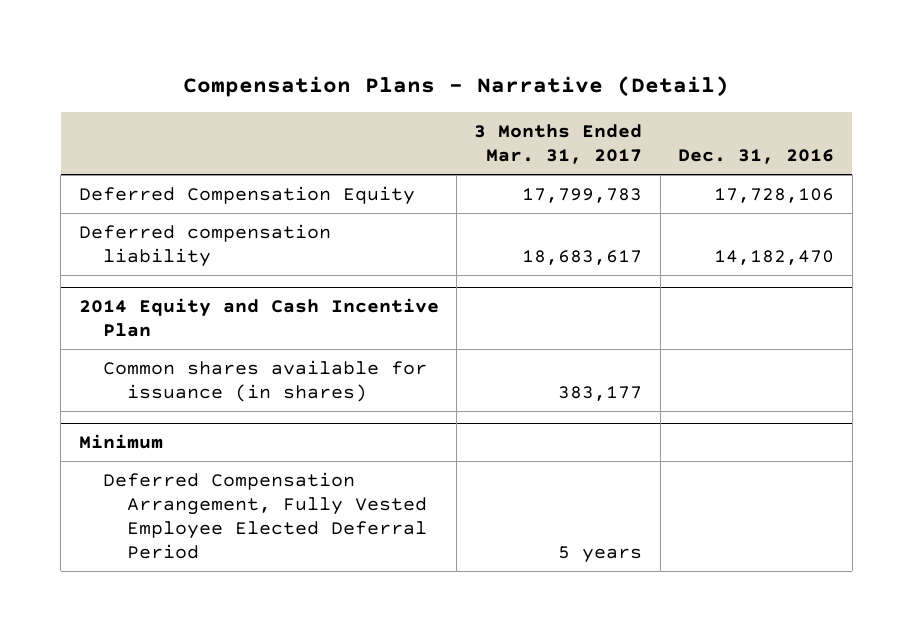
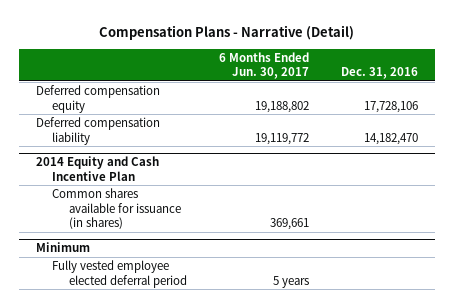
[474,124,643,165] 3 Months Ended Mar. 31, 2017 -> none
none -> [219,51,310,80] 6 Months Ended Jun. 30, 2017
[78,185,415,205] Deferred Compensation Equity -> [35,85,160,113] Deferred compensation equity
[103,471,428,559] Deferred Compensation Arrangement, Fully Vested Employee Elected Deferral Period -> [52,260,187,288] Fully vested employee elected deferral period

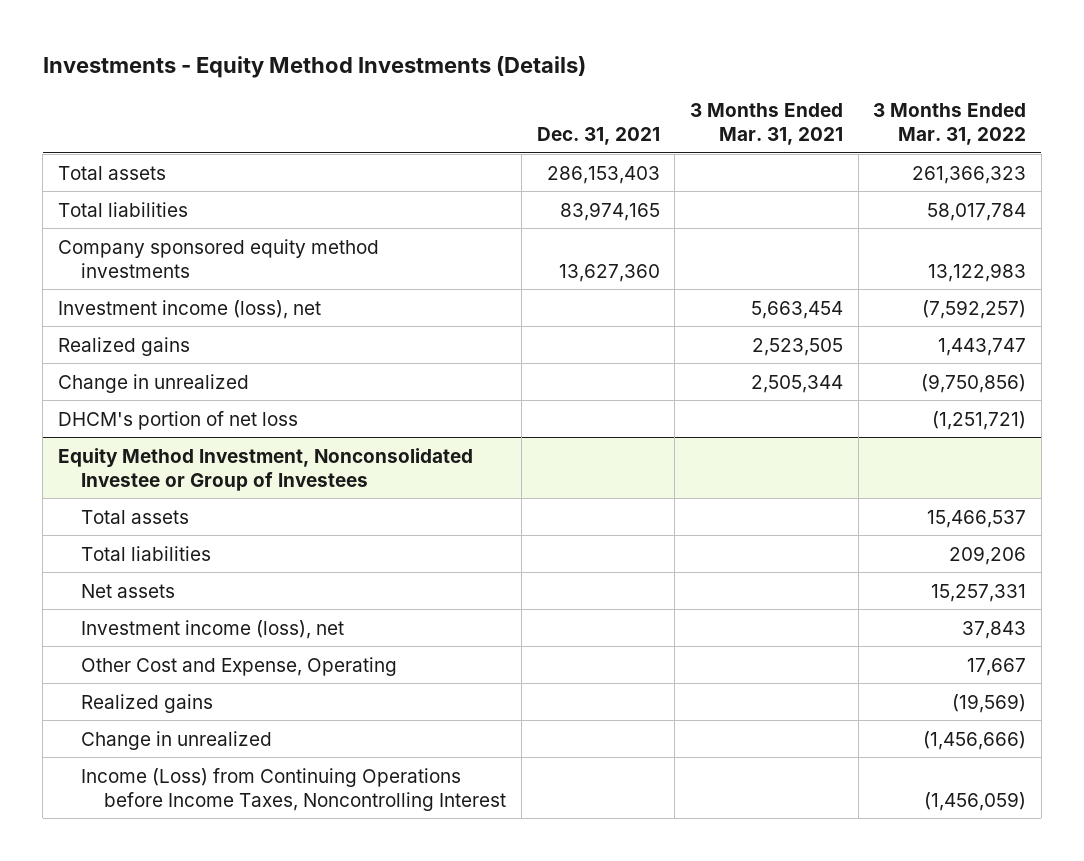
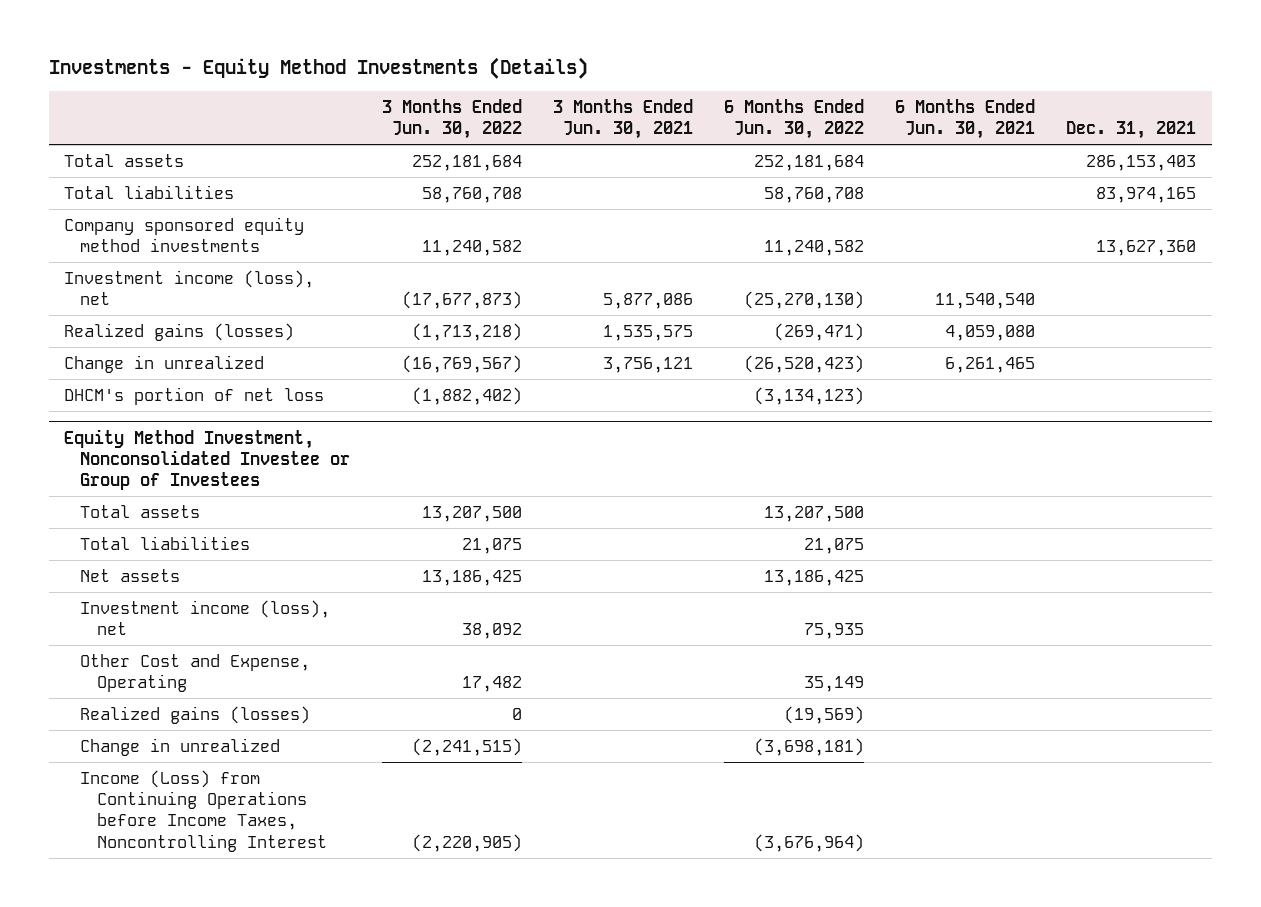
[689,103,843,146] 3 Months Ended Mar. 31, 2021 -> none
[873,103,1027,146] 3 Months Ended Mar. 31, 2022 -> none
none -> [381,98,522,140] 3 Months Ended Jun. 30, 2022
none -> [552,98,693,140] 3 Months Ended Jun. 30, 2021
none -> [724,98,865,140] 6 Months Ended Jun. 30, 2022
none -> [895,98,1036,140] 6 Months Ended Jun. 30, 2021
[57,336,190,356] Realized gains -> [64,322,295,341] Realized gains (losses)
[81,693,214,713] Realized gains -> [80,705,311,724] Realized gains (losses)

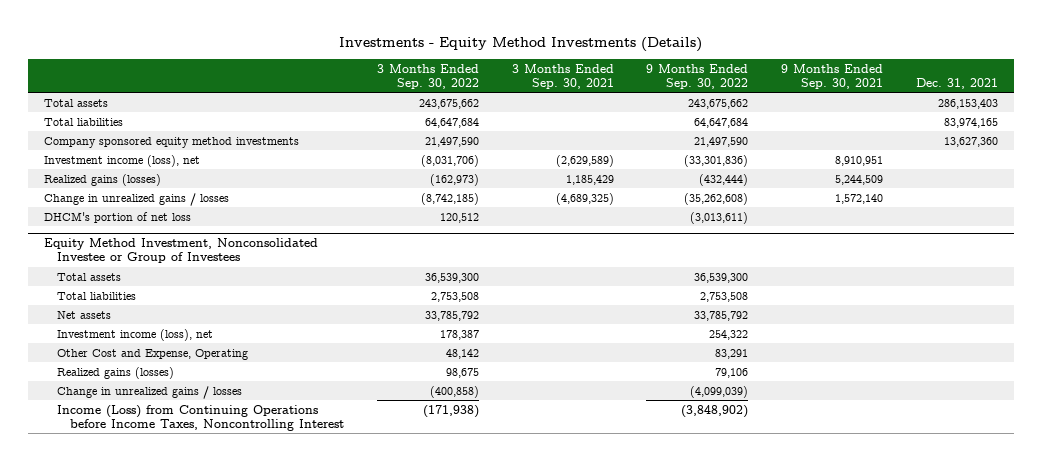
[381,98,522,140] 3 Months Ended Jun. 30, 2022 -> none
[552,98,693,140] 3 Months Ended Jun. 30, 2021 -> none
[724,98,865,140] 6 Months Ended Jun. 30, 2022 -> none
[895,98,1036,140] 6 Months Ended Jun. 30, 2021 -> none
none -> [376,63,479,90] 3 Months Ended Sep. 30, 2022
none -> [511,63,614,90] 3 Months Ended Sep. 30, 2021
none -> [646,63,749,90] 9 Months Ended Sep. 30, 2022
none -> [780,63,883,90] 9 Months Ended Sep. 30, 2021
[64,354,265,373] Change in unrealized -> [44,192,230,206] Change in unrealized gains / losses
[80,737,281,756] Change in unrealized -> [57,385,243,399] Change in unrealized gains / losses

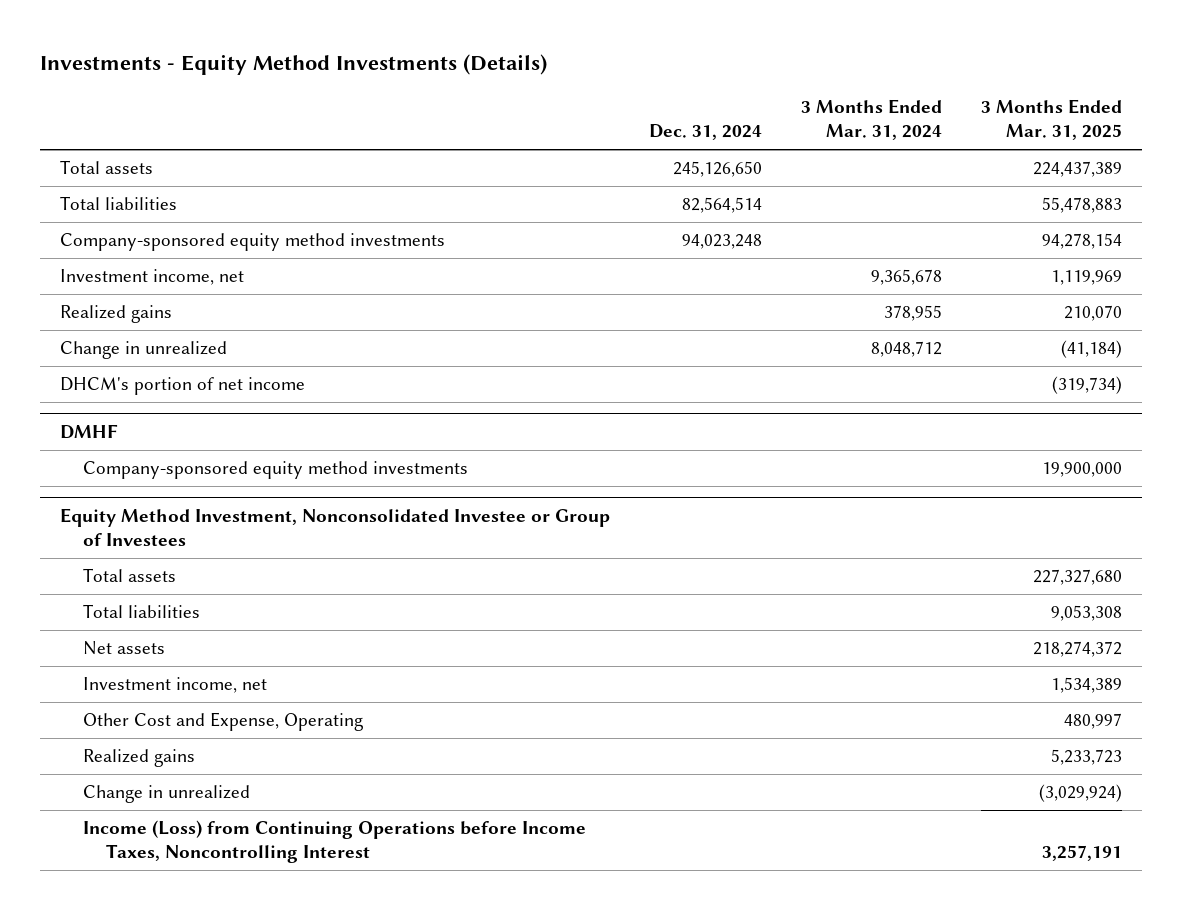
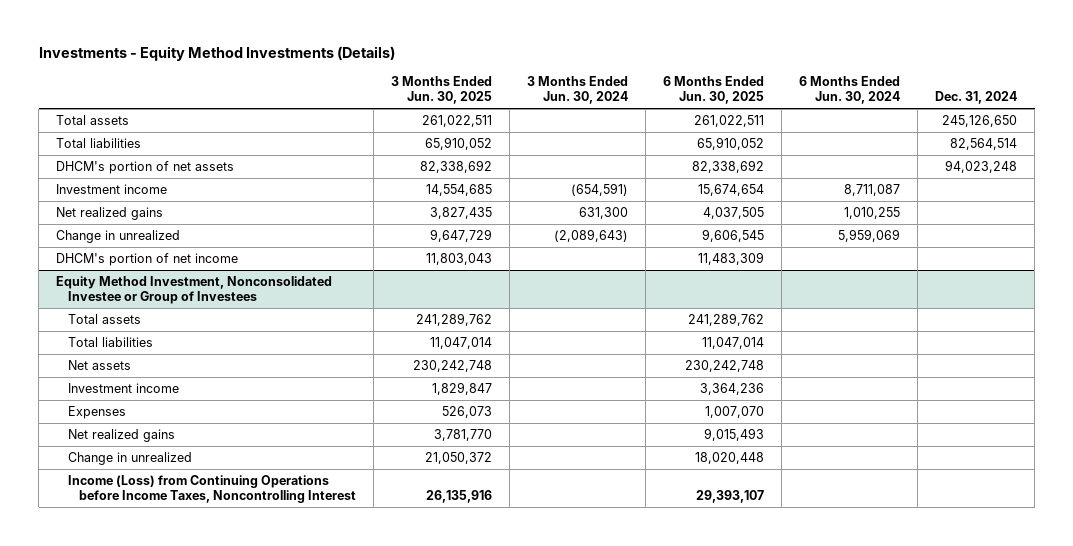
[801,99,943,141] 3 Months Ended Mar. 31, 2024 -> none
[981,99,1123,141] 3 Months Ended Mar. 31, 2025 -> none
none -> [391,76,493,105] 3 Months Ended Jun. 30, 2025
none -> [527,76,629,105] 3 Months Ended Jun. 30, 2024
none -> [663,76,765,105] 6 Months Ended Jun. 30, 2025
none -> [799,76,901,105] 6 Months Ended Jun. 30, 2024
[60,233,446,252] Company-sponsored equity method investments -> [56,161,235,175] DHCM's portion of net assets
[60,269,245,286] Investment income, net -> [56,184,168,195] Investment income
[60,305,173,324] Realized gains -> [56,207,164,221] Net realized gains
[60,424,119,440] DMHF -> none
[82,461,468,480] Company-sponsored equity method investments -> none
[82,677,267,694] Investment income, net -> [67,383,179,394] Investment income
[82,712,363,732] Other Cost and Expense, Operating -> [67,406,126,420] Expenses
[82,749,195,768] Realized gains -> [67,429,175,443] Net realized gains

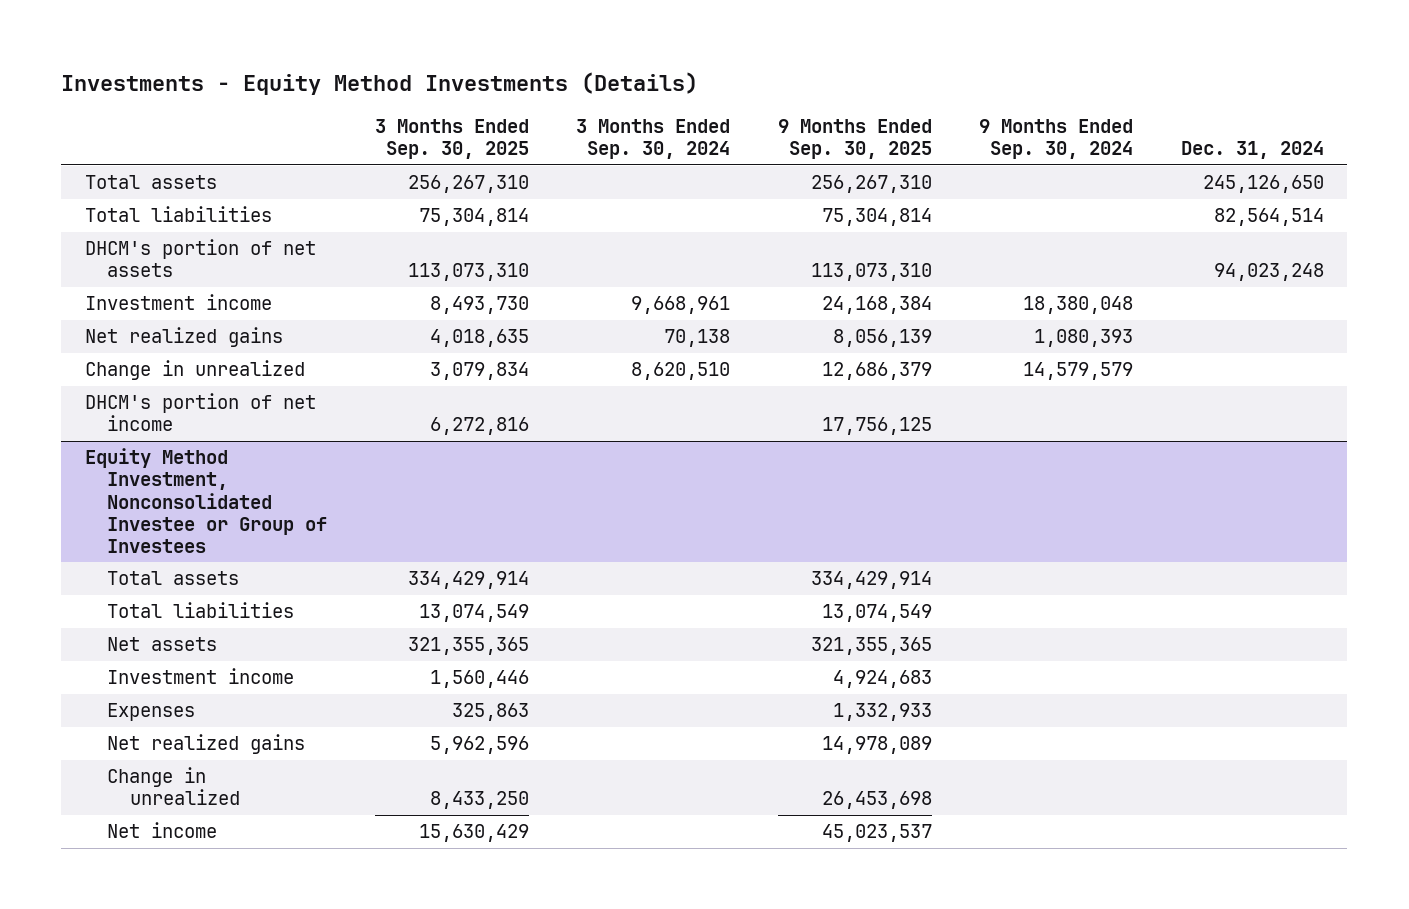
[391,76,493,105] 3 Months Ended Jun. 30, 2025 -> none
[527,76,629,105] 3 Months Ended Jun. 30, 2024 -> none
[663,76,765,105] 6 Months Ended Jun. 30, 2025 -> none
[799,76,901,105] 6 Months Ended Jun. 30, 2024 -> none
none -> [374,118,529,159] 3 Months Ended Sep. 30, 2025
none -> [576,118,731,159] 3 Months Ended Sep. 30, 2024
none -> [777,118,932,159] 9 Months Ended Sep. 30, 2025
none -> [979,118,1134,159] 9 Months Ended Sep. 30, 2024
[67,475,357,504] Income (Loss) from Continuing Operations before Income Taxes, Noncontrolling Interest -> [107,822,218,839] Net income

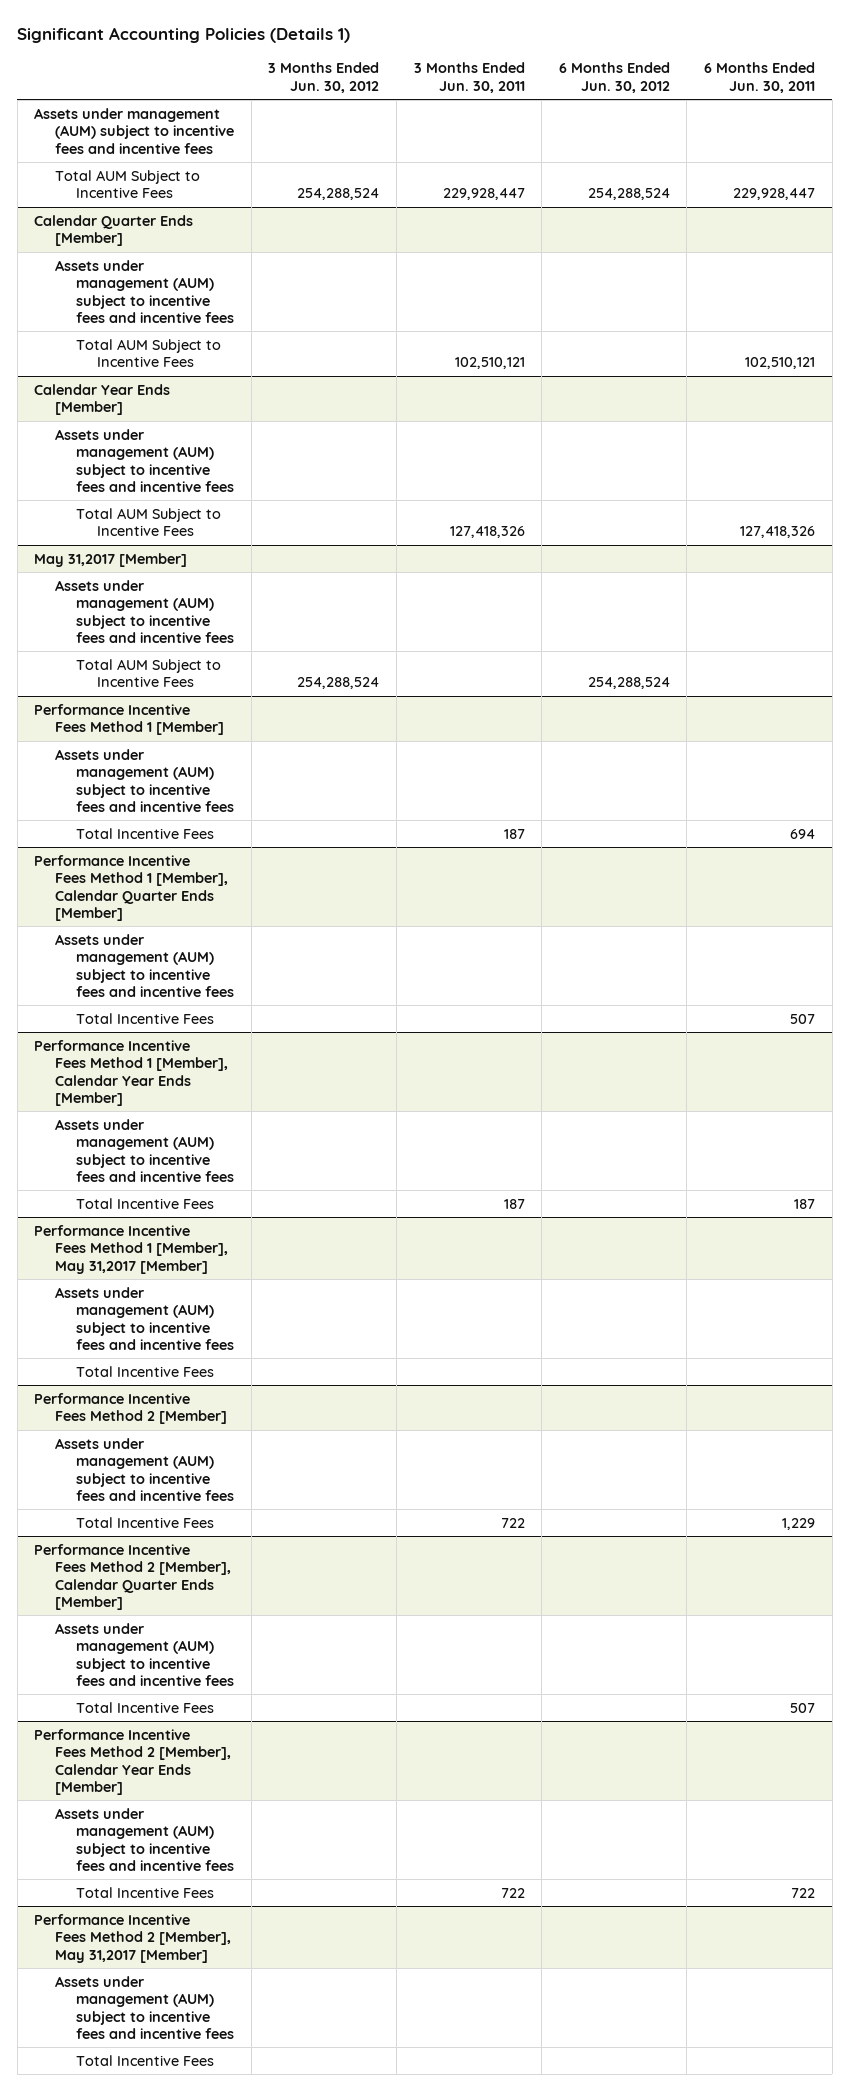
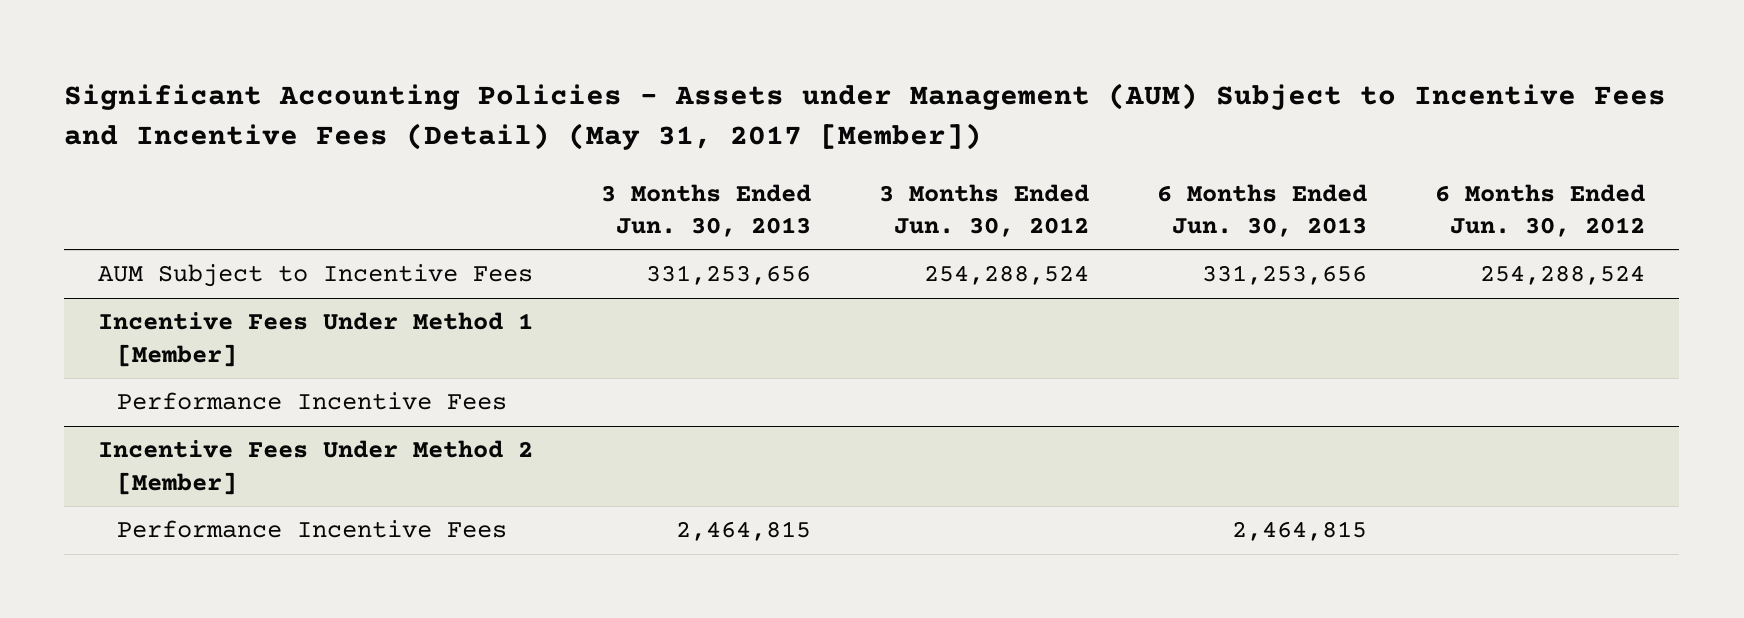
[17,26,351,43] Significant Accounting Policies (Details 1) -> [64,82,1667,150] Significant Accounting Policies - Assets under Management (AUM) Subject to Incentive Fees and Incentive Fees (Detail) (May 31, 2017 [Member])
[413,62,525,93] 3 Months Ended Jun. 30, 2011 -> none
[704,62,816,93] 6 Months Ended Jun. 30, 2011 -> none
none -> [601,183,812,237] 3 Months Ended Jun. 30, 2013
none -> [1157,183,1368,237] 6 Months Ended Jun. 30, 2013
[34,107,235,154] Assets under management (AUM) subject to incentive fees and incentive fees -> none
[34,214,194,247] Calendar Quarter Ends [Member] -> none
[55,259,235,323] Assets under management (AUM) subject to incentive fees and incentive fees -> none
[76,338,222,368] Total AUM Subject to Incentive Fees -> none
[34,383,171,416] Calendar Year Ends [Member] -> none
[55,428,235,492] Assets under management (AUM) subject to incentive fees and incentive fees -> none
[76,507,222,537] Total AUM Subject to Incentive Fees -> none
[34,552,188,567] May 31,2017 [Member] -> none
[55,579,235,643] Assets under management (AUM) subject to incentive fees and incentive fees -> none
[76,658,222,688] Total AUM Subject to Incentive Fees -> none
[55,748,235,812] Assets under management (AUM) subject to incentive fees and incentive fees -> none
[34,854,229,921] Performance Incentive Fees Method 1 [Member], Calendar Quarter Ends [Member] -> none
[55,933,235,997] Assets under management (AUM) subject to incentive fees and incentive fees -> none
[76,1012,215,1024] Total Incentive Fees -> none
[34,1039,229,1106] Performance Incentive Fees Method 1 [Member], Calendar Year Ends [Member] -> none
[55,1118,235,1182] Assets under management (AUM) subject to incentive fees and incentive fees -> none
[76,1197,215,1209] Total Incentive Fees -> none
[34,1224,229,1274] Performance Incentive Fees Method 1 [Member], May 31,2017 [Member] -> none
[55,1286,235,1350] Assets under management (AUM) subject to incentive fees and incentive fees -> none
[76,1365,215,1377] Total Incentive Fees -> none
[55,1437,235,1501] Assets under management (AUM) subject to incentive fees and incentive fees -> none
[34,1543,232,1610] Performance Incentive Fees Method 2 [Member], Calendar Quarter Ends [Member] -> none
[55,1622,235,1686] Assets under management (AUM) subject to incentive fees and incentive fees -> none
[76,1701,215,1713] Total Incentive Fees -> none
[34,1728,232,1795] Performance Incentive Fees Method 2 [Member], Calendar Year Ends [Member] -> none
[55,1807,235,1871] Assets under management (AUM) subject to incentive fees and incentive fees -> none
[76,1886,215,1898] Total Incentive Fees -> none
[34,1913,232,1963] Performance Incentive Fees Method 2 [Member], May 31,2017 [Member] -> none
[55,1975,235,2039] Assets under management (AUM) subject to incentive fees and incentive fees -> none
[76,2054,215,2066] Total Incentive Fees -> none
[55,169,201,199] Total AUM Subject to Incentive Fees -> [98,264,534,288] AUM Subject to Incentive Fees
[34,703,225,736] Performance Incentive Fees Method 1 [Member] -> [98,312,534,367] Incentive Fees Under Method 1 [Member]
[76,827,215,839] Total Incentive Fees -> [116,392,507,411] Performance Incentive Fees
[34,1392,228,1425] Performance Incentive Fees Method 2 [Member] -> [98,440,534,495] Incentive Fees Under Method 2 [Member]
[76,1516,215,1528] Total Incentive Fees -> [116,520,507,539] Performance Incentive Fees

